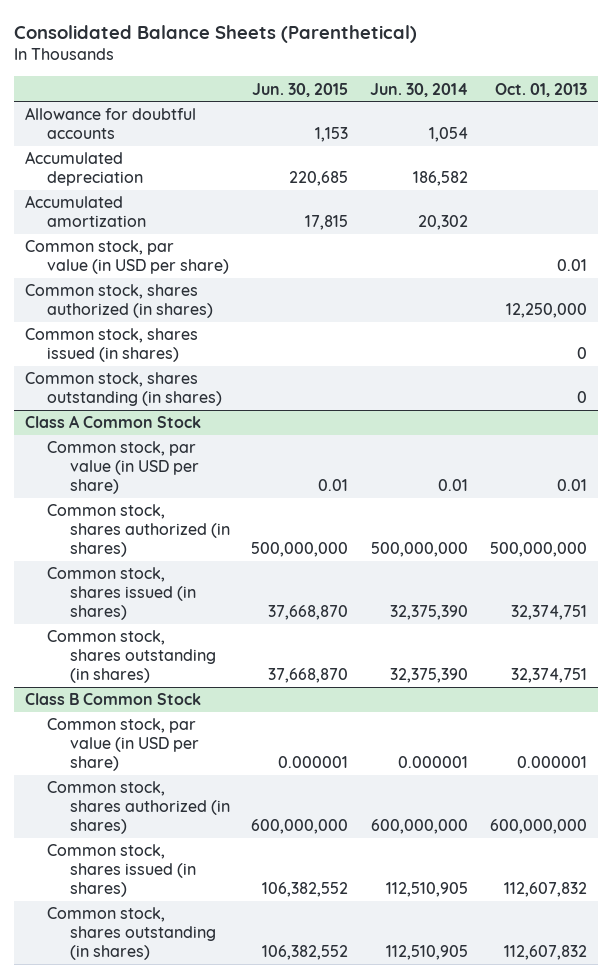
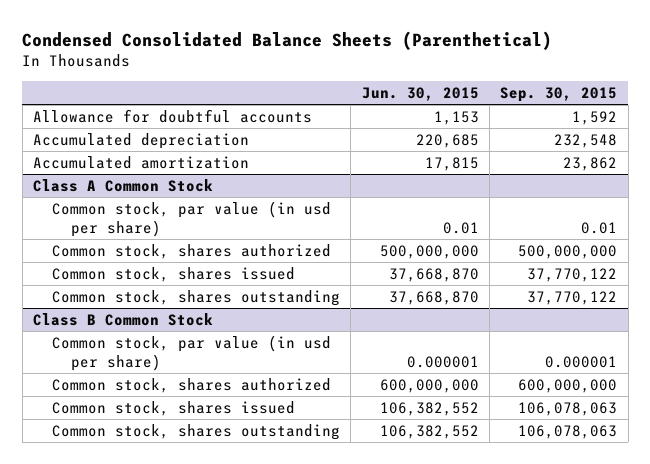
[14,24,418,43] Consolidated Balance Sheets (Parenthetical) -> [22,30,553,50] Condensed Consolidated Balance Sheets (Parenthetical)
[370,82,469,97] Jun. 30, 2014 -> none
[495,82,588,97] Oct. 01, 2013 -> none
none -> [500,87,618,103] Sep. 30, 2015
[24,240,230,275] Common stock, par value (in USD per share) -> none
[24,284,214,319] Common stock, shares authorized (in shares) -> none
[24,328,198,363] Common stock, shares issued (in shares) -> none
[24,372,223,407] Common stock, shares outstanding (in shares) -> none
[47,441,199,494] Common stock, par value (in USD per share) -> [51,200,331,237] Common stock, par value (in usd per share)
[47,504,230,557] Common stock, shares authorized (in shares) -> [51,243,331,259] Common stock, shares authorized
[47,567,196,620] Common stock, shares issued (in shares) -> [51,266,295,282] Common stock, shares issued
[47,630,216,683] Common stock, shares outstanding (in shares) -> [51,289,340,306] Common stock, shares outstanding
[47,718,199,771] Common stock, par value (in USD per share) -> [51,334,331,371] Common stock, par value (in usd per share)
[47,781,230,834] Common stock, shares authorized (in shares) -> [51,377,331,393] Common stock, shares authorized
[47,844,196,897] Common stock, shares issued (in shares) -> [51,400,295,416] Common stock, shares issued
[47,907,216,960] Common stock, shares outstanding (in shares) -> [51,423,340,440] Common stock, shares outstanding

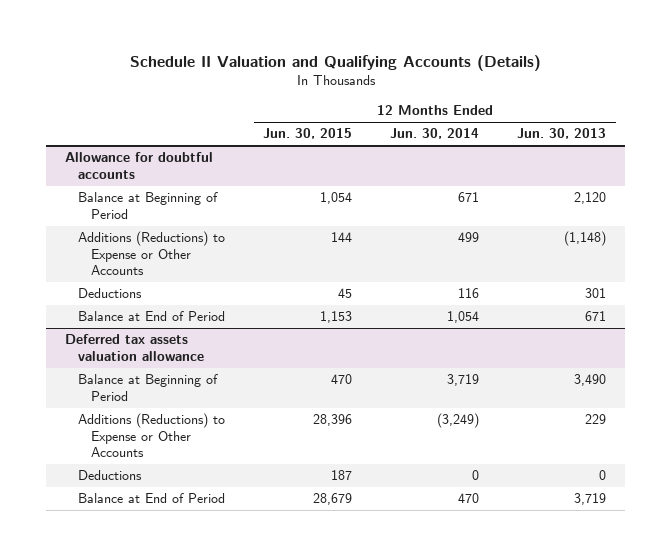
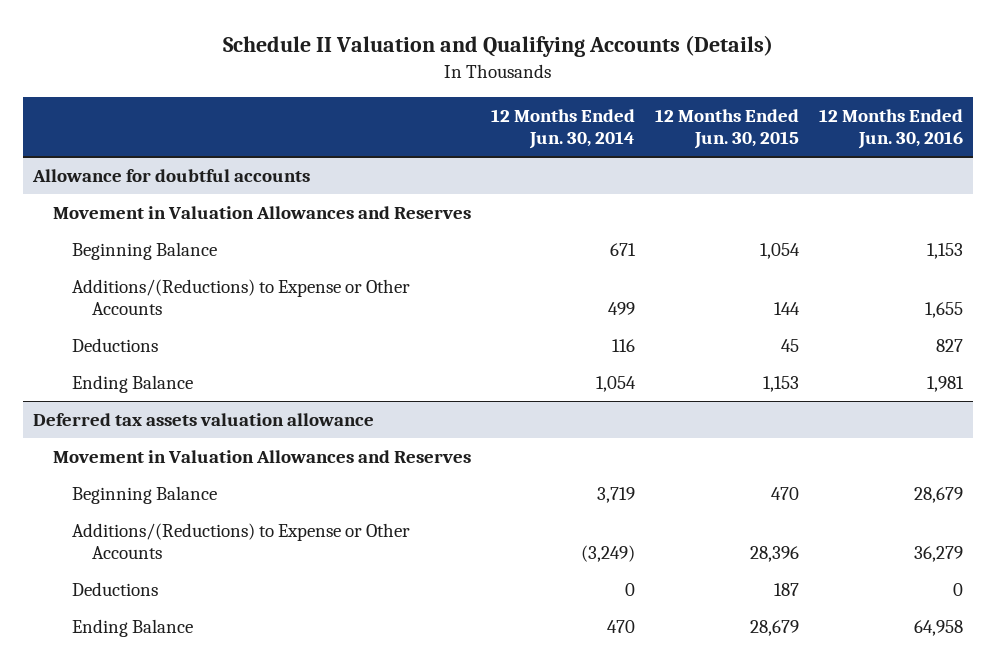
[517,128,607,140] Jun. 30, 2013 -> none
none -> [819,108,964,149] 12 Months Ended Jun. 30, 2016
none -> [52,205,471,219] Movement in Valuation Allowances and Reserves
[78,192,219,219] Balance at Beginning of Period -> [72,241,218,260] Beginning Balance
[78,231,226,276] Additions (Reductions) to Expense or Other Accounts -> [72,278,411,316] Additions/(Reductions) to Expense or Other Accounts
[78,311,226,322] Balance at End of Period -> [72,374,194,393] Ending Balance
none -> [52,449,471,463] Movement in Valuation Allowances and Reserves
[78,374,219,401] Balance at Beginning of Period -> [72,485,218,504] Beginning Balance
[78,413,226,458] Additions (Reductions) to Expense or Other Accounts -> [72,522,411,560] Additions/(Reductions) to Expense or Other Accounts
[78,493,226,504] Balance at End of Period -> [72,618,194,637] Ending Balance

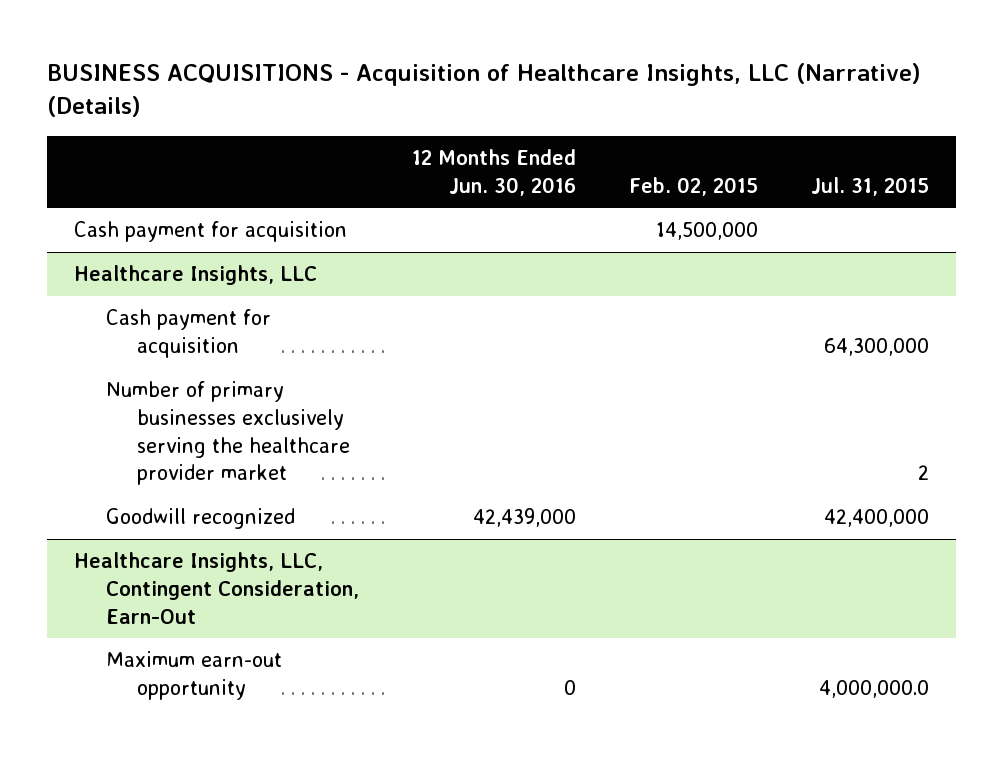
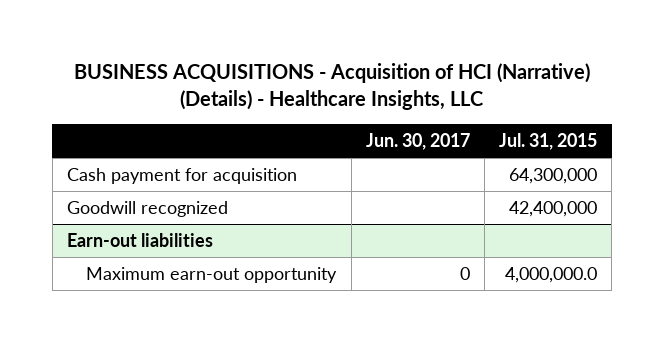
[47,62,922,118] BUSINESS ACQUISITIONS - Acquisition of Healthcare Insights, LLC (Narrative) (Details) -> [73,63,590,111] BUSINESS ACQUISITIONS - Acquisition of HCI (Narrative) (Details) - Healthcare Insights, LLC
[411,148,576,196] 12 Months Ended Jun. 30, 2016 -> none
[628,176,758,196] Feb. 02, 2015 -> none
none -> [365,132,470,150] Jun. 30, 2017
[73,221,347,243] Cash payment for acquisition -> none
[73,265,317,286] Healthcare Insights, LLC -> none
[105,381,351,486] Number of primary businesses exclusively serving the healthcare provider market -> none
[73,552,359,624] Healthcare Insights, LLC, Contingent Consideration, Earn-Out -> none
none -> [66,232,213,247] Earn-out liabilities

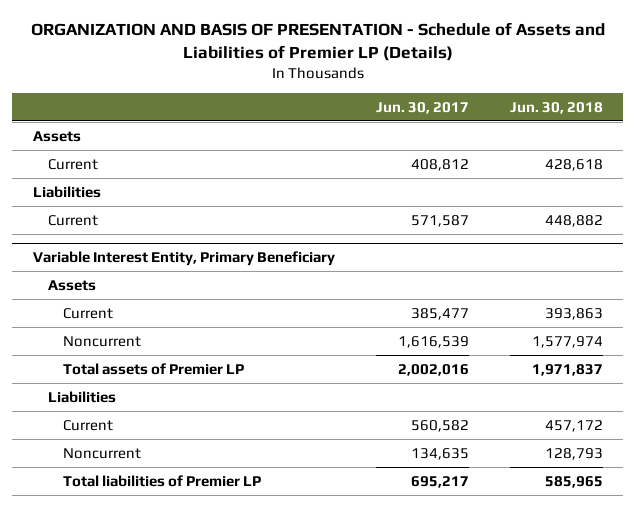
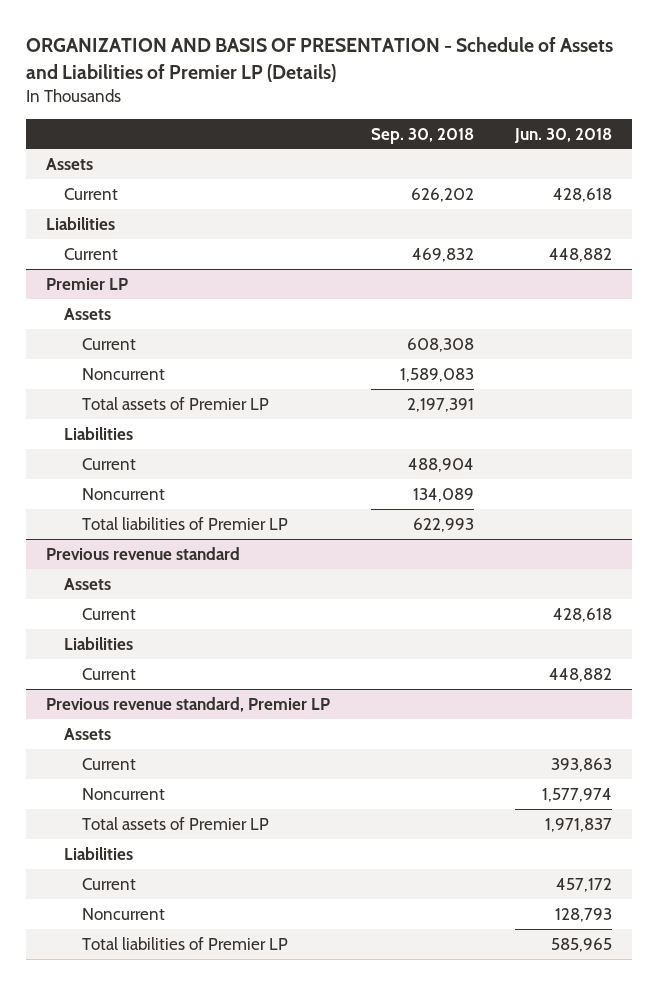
[375,101,469,114] Jun. 30, 2017 -> none
none -> [371,127,475,144] Sep. 30, 2018
[32,250,335,266] Variable Interest Entity, Primary Beneficiary -> [46,277,129,290] Premier LP
none -> [81,337,136,350] Current
none -> [81,367,165,380] Noncurrent
none -> [81,396,269,410] Total assets of Premier LP
none -> [64,426,134,440] Liabilities
none -> [81,457,136,470] Current
none -> [81,487,165,500] Noncurrent
none -> [81,516,288,530] Total liabilities of Premier LP
none -> [46,546,241,560] Previous revenue standard
none -> [64,577,112,590] Assets
none -> [81,607,136,620] Current
none -> [64,636,134,650] Liabilities
none -> [81,667,136,680] Current
none -> [46,696,331,712] Previous revenue standard, Premier LP
none -> [64,727,112,740] Assets

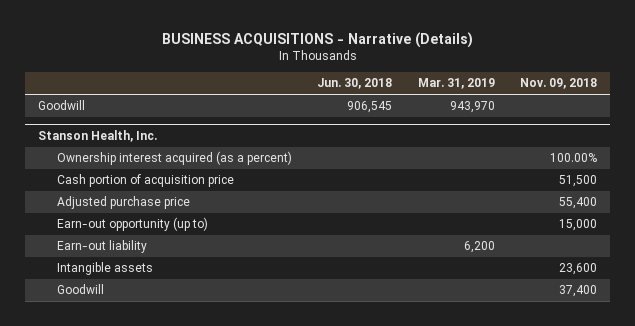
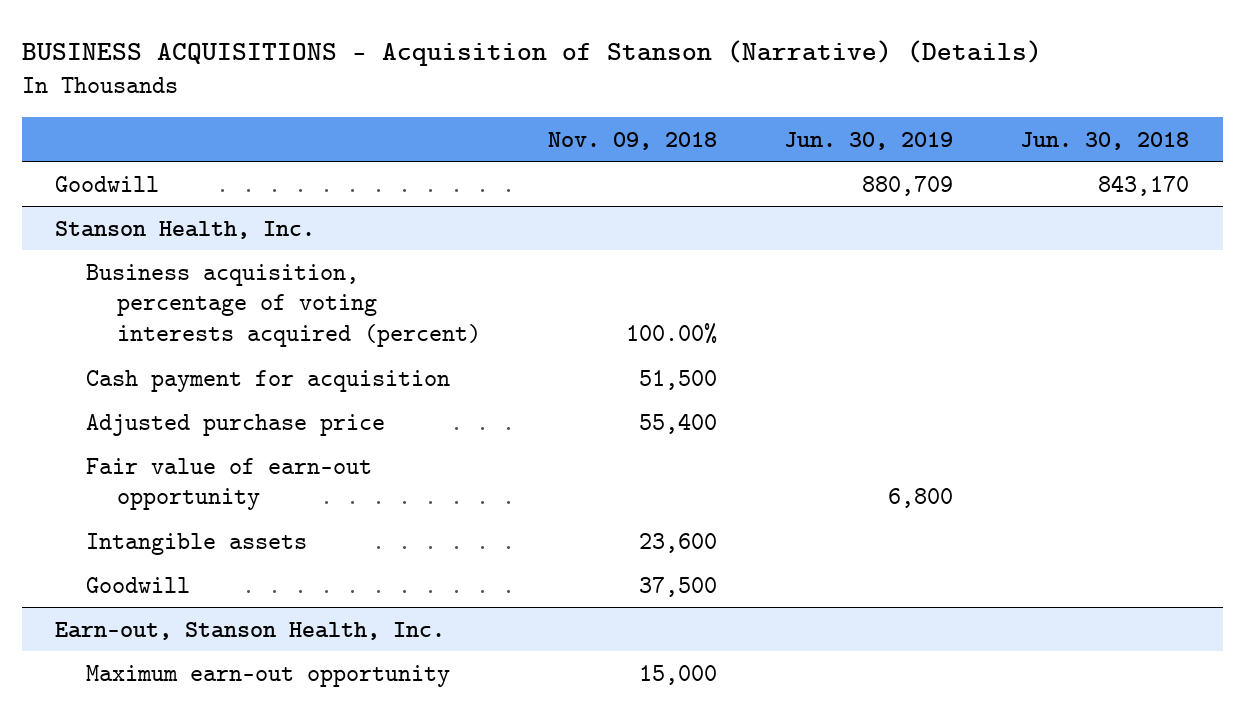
[161,31,473,48] BUSINESS ACQUISITIONS - Narrative (Details) -> [21,39,1042,66] BUSINESS ACQUISITIONS - Acquisition of Stanson (Narrative) (Details)
[417,78,495,90] Mar. 31, 2019 -> none
none -> [784,131,954,150] Jun. 30, 2019
[347,101,393,114] 906,545 -> [1098,174,1190,196] 843,170
[56,151,292,166] Ownership interest acquired (as a percent) -> [86,263,482,347] Business acquisition, percentage of voting interests acquired (percent)
[56,174,234,188] Cash portion of acquisition price -> [86,369,451,392] Cash payment for acquisition
[56,217,208,232] Earn-out opportunity (up to) -> none
[56,240,147,254] Earn-out liability -> [86,457,373,511] Fair value of earn-out opportunity
[559,285,598,298] 37,400 -> [639,576,718,597] 37,500
none -> [55,621,446,640] Earn-out, Stanson Health, Inc.
none -> [86,664,451,687] Maximum earn-out opportunity

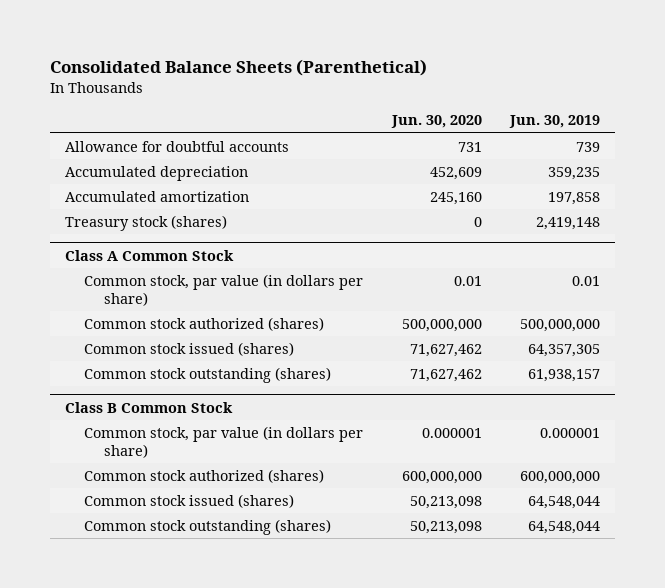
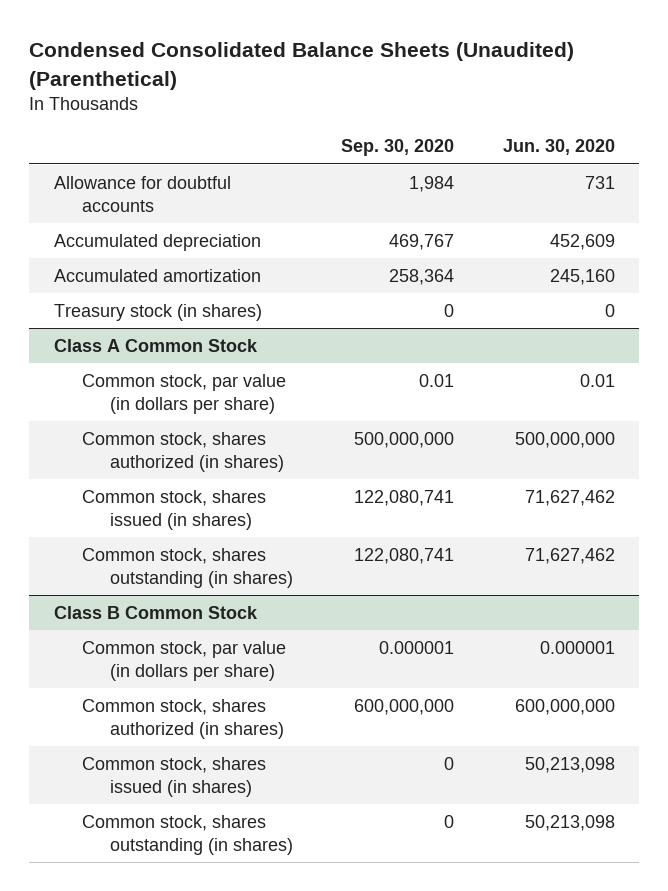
[50,59,428,77] Consolidated Balance Sheets (Parenthetical) -> [29,42,575,90] Condensed Consolidated Balance Sheets (Unaudited) (Parenthetical)
[509,115,601,129] Jun. 30, 2019 -> none
none -> [341,139,455,157] Sep. 30, 2020
[64,214,227,231] Treasury stock (shares) -> [53,303,262,321] Treasury stock (in shares)
[84,316,325,331] Common stock authorized (shares) -> [81,431,284,473] Common stock, shares authorized (in shares)
[84,341,295,356] Common stock issued (shares) -> [81,489,266,531] Common stock, shares issued (in shares)
[84,366,332,383] Common stock outstanding (shares) -> [81,547,293,589] Common stock, shares outstanding (in shares)
[84,468,325,483] Common stock authorized (shares) -> [81,698,284,740] Common stock, shares authorized (in shares)
[84,493,295,508] Common stock issued (shares) -> [81,756,266,798] Common stock, shares issued (in shares)
[84,518,332,535] Common stock outstanding (shares) -> [81,814,293,856] Common stock, shares outstanding (in shares)

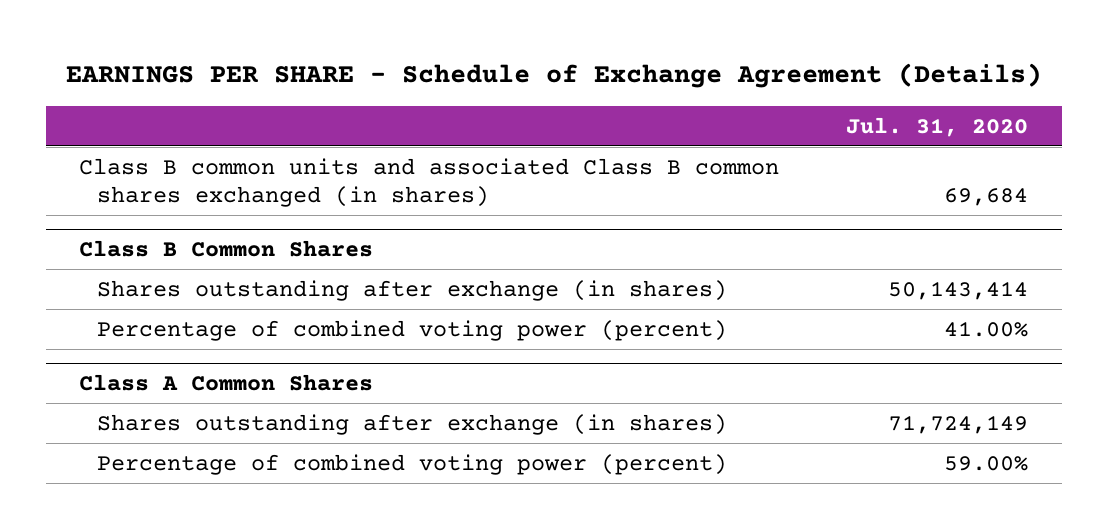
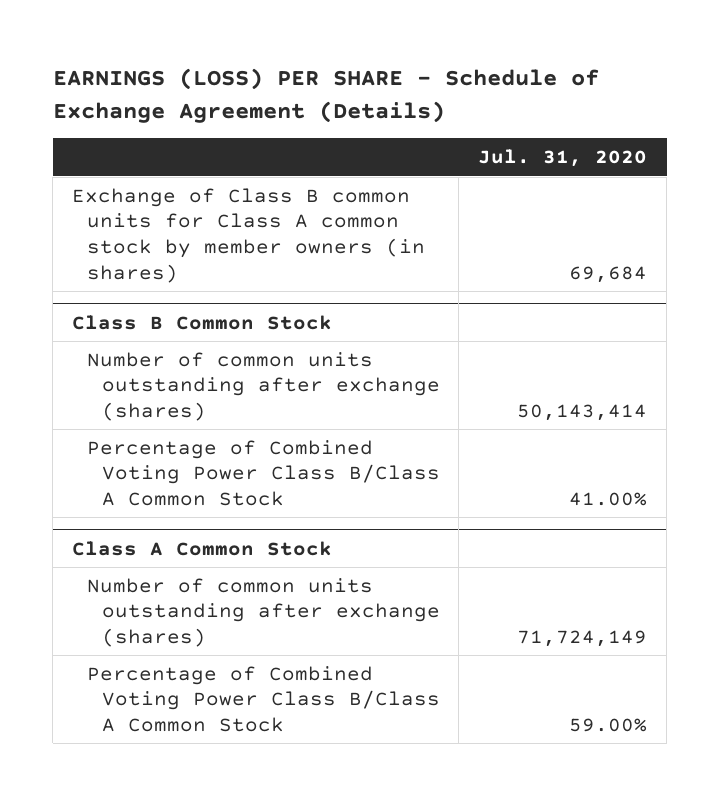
[65,63,1042,89] EARNINGS PER SHARE - Schedule of Exchange Agreement (Details) -> [52,68,599,123] EARNINGS (LOSS) PER SHARE - Schedule of Exchange Agreement (Details)
[79,157,780,207] Class B common units and associated Class B common shares exchanged (in shares) -> [72,187,425,283] Exchange of Class B common units for Class A common stock by member owners (in shares)
[79,239,374,257] Class B Common Shares -> [72,314,333,330] Class B Common Stock
[96,279,727,301] Shares outstanding after exchange (in shares) -> [86,351,440,422] Number of common units outstanding after exchange (shares)
[96,319,727,341] Percentage of combined voting power (percent) -> [86,439,440,507] Percentage of Combined Voting Power Class B/Class A Common Stock
[79,373,374,391] Class A Common Shares -> [72,540,333,556] Class A Common Stock
[96,413,727,435] Shares outstanding after exchange (in shares) -> [86,577,440,648] Number of common units outstanding after exchange (shares)
[96,453,727,475] Percentage of combined voting power (percent) -> [86,665,440,733] Percentage of Combined Voting Power Class B/Class A Common Stock

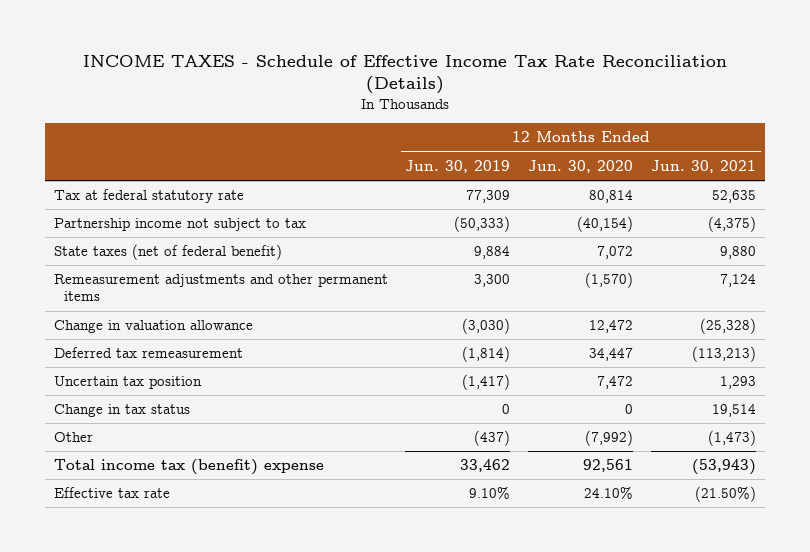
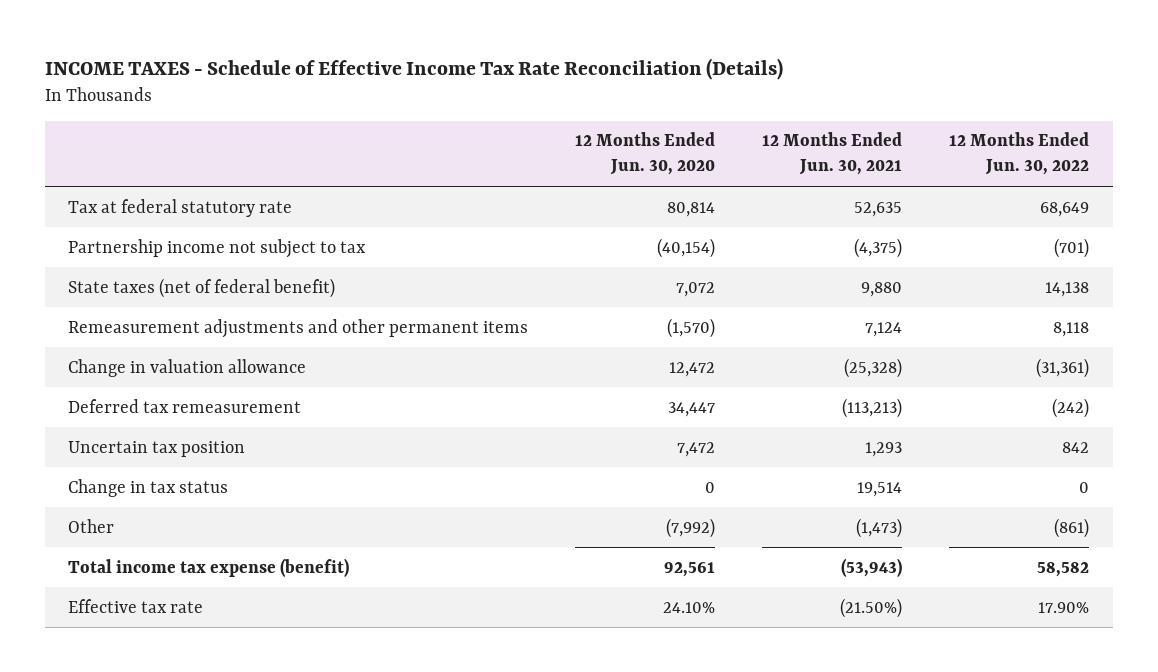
[405,159,511,173] Jun. 30, 2019 -> none
none -> [949,132,1090,176] 12 Months Ended Jun. 30, 2022
[53,459,324,476] Total income tax (benefit) expense -> [68,557,350,577] Total income tax expense (benefit)

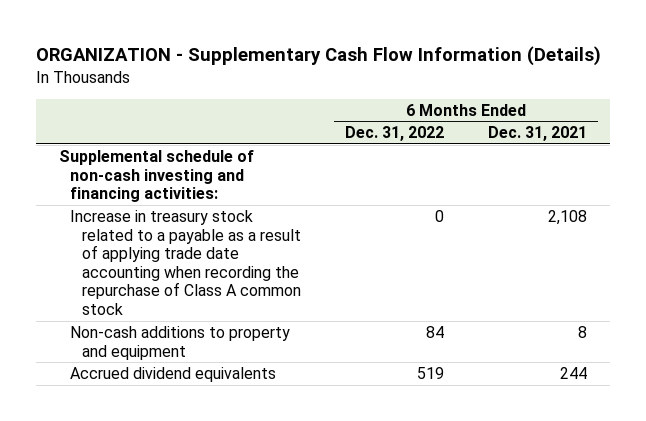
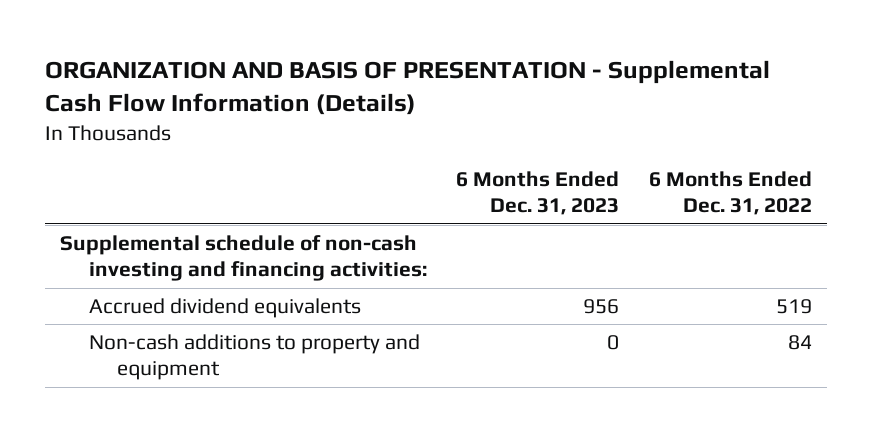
[36,46,602,67] ORGANIZATION - Supplementary Cash Flow Information (Details) -> [45,60,771,116] ORGANIZATION AND BASIS OF PRESENTATION - Supplemental Cash Flow Information (Details)
[488,126,588,142] Dec. 31, 2021 -> none
none -> [456,171,620,216] 6 Months Ended Dec. 31, 2023
[70,209,301,316] Increase in treasury stock related to a payable as a result of applying trade date accounting when recording the repurchase of Class A common stock -> none
[70,325,291,360] Non-cash additions to property and equipment -> [88,334,420,381] Non-cash additions to property and equipment

